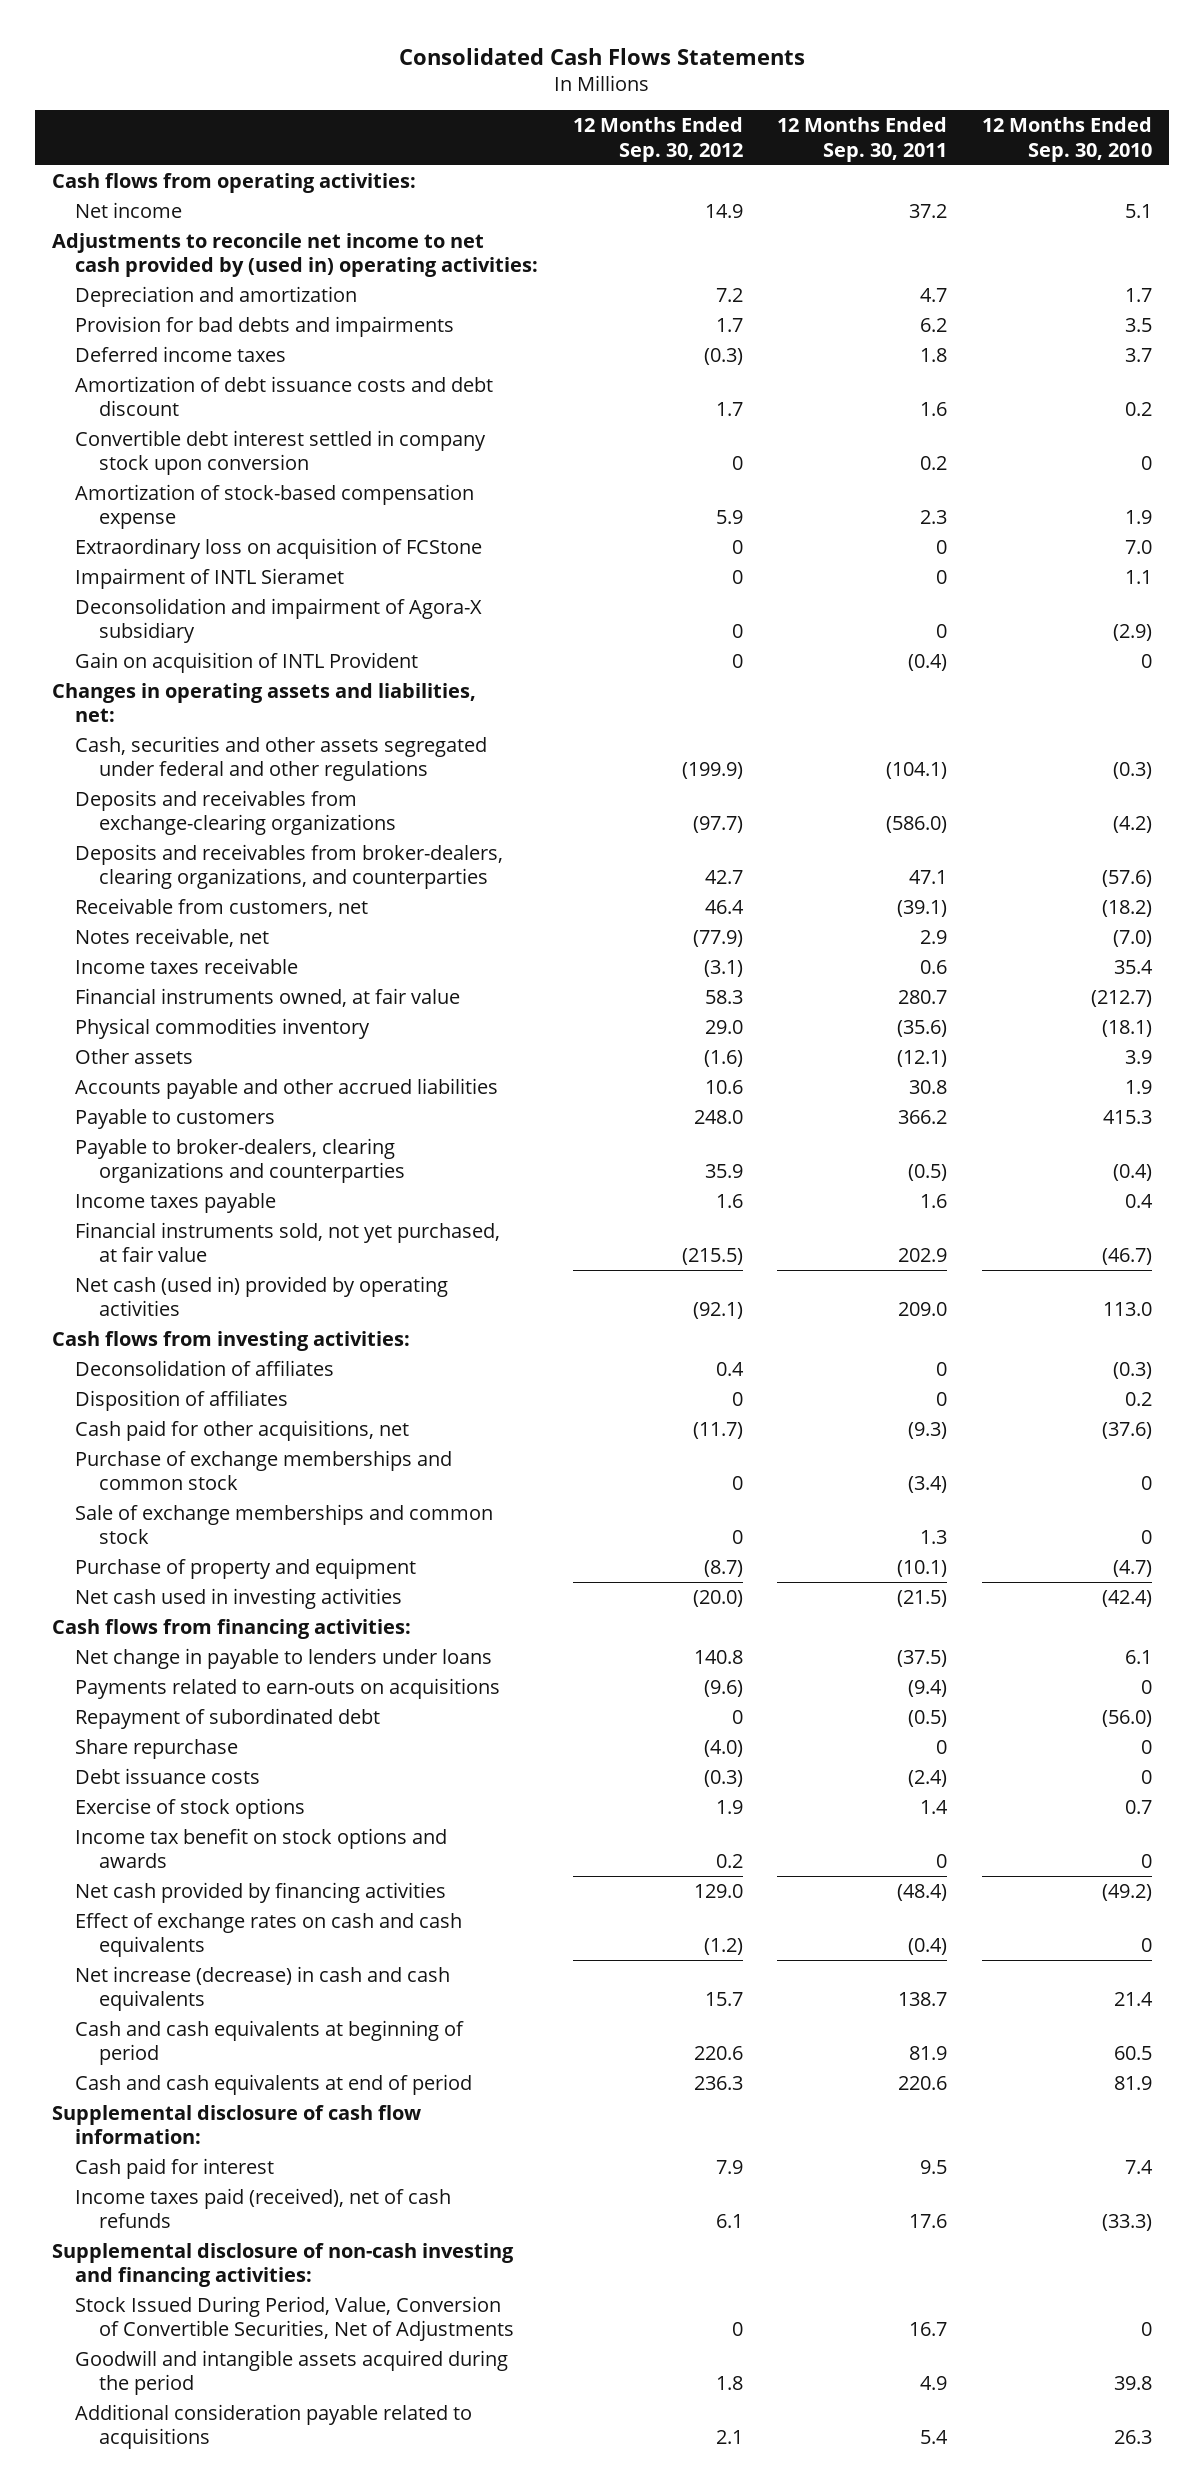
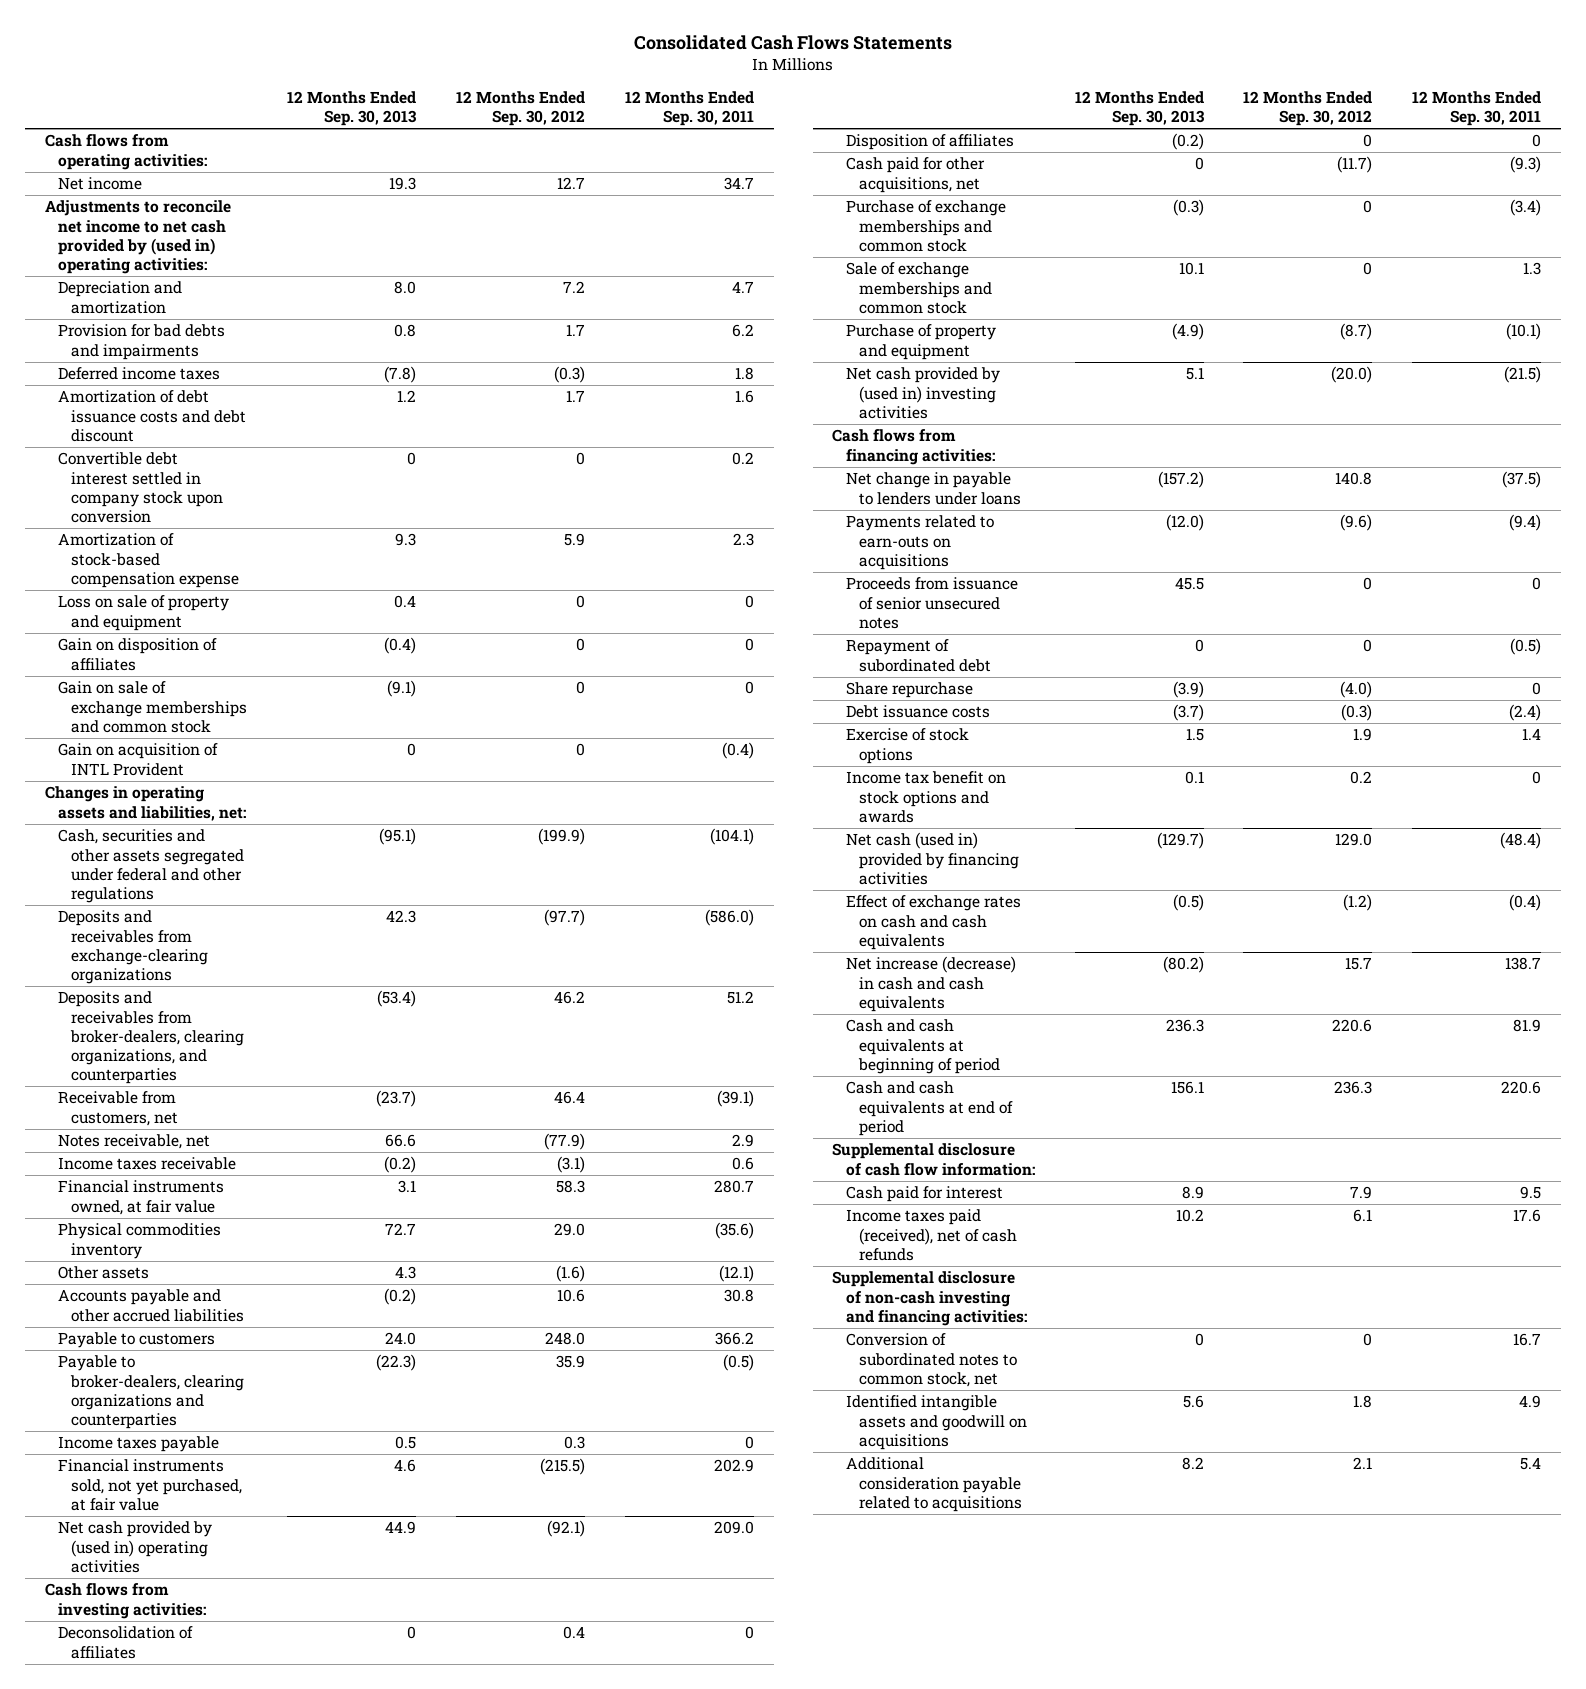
[981,117,1152,162] 12 Months Ended Sep. 30, 2010 -> none
none -> [286,90,417,127] 12 Months Ended Sep. 30, 2013
[704,203,743,218] 14.9 -> [556,177,585,190] 12.7
[909,203,948,218] 37.2 -> [723,177,754,191] 34.7
[75,537,483,559] Extraordinary loss on acquisition of FCStone -> none
[75,567,345,589] Impairment of INTL Sieramet -> none
[75,597,483,644] Deconsolidation and impairment of Agora-X subsidiary -> none
none -> [57,595,229,631] Loss on sale of property and equipment
none -> [57,638,217,671] Gain on disposition of affiliates
none -> [57,681,247,733] Gain on sale of exchange memberships and common stock
[704,870,743,885] 42.7 -> [553,991,585,1005] 46.2
[909,870,948,885] 47.1 -> [726,991,754,1005] 51.2
[715,1193,743,1208] 1.6 -> [563,1436,585,1450] 0.3
[920,1193,948,1208] 1.6 -> [744,1436,754,1450] 0
[75,1275,449,1317] Net cash (used in) provided by operating activities -> [57,1521,212,1573] Net cash provided by (used in) operating activities
[75,1587,403,1609] Net cash used in investing activities -> [845,367,1000,419] Net cash provided by (used in) investing activities
none -> [845,577,1018,629] Proceeds from issuance of senior unsecured notes
[75,1881,447,1903] Net cash provided by financing activities -> [845,832,1019,885] Net cash (used in) provided by financing activities
[75,2295,514,2342] Stock Issued During Period, Value, Conversion of Convertible Securities, Net of Adjustments -> [845,1333,1017,1387] Conversion of subordinated notes to common stock, net
[75,2349,509,2396] Goodwill and intangible assets acquired during the period -> [845,1395,1027,1450] Identified intangible assets and goodwill on acquisitions

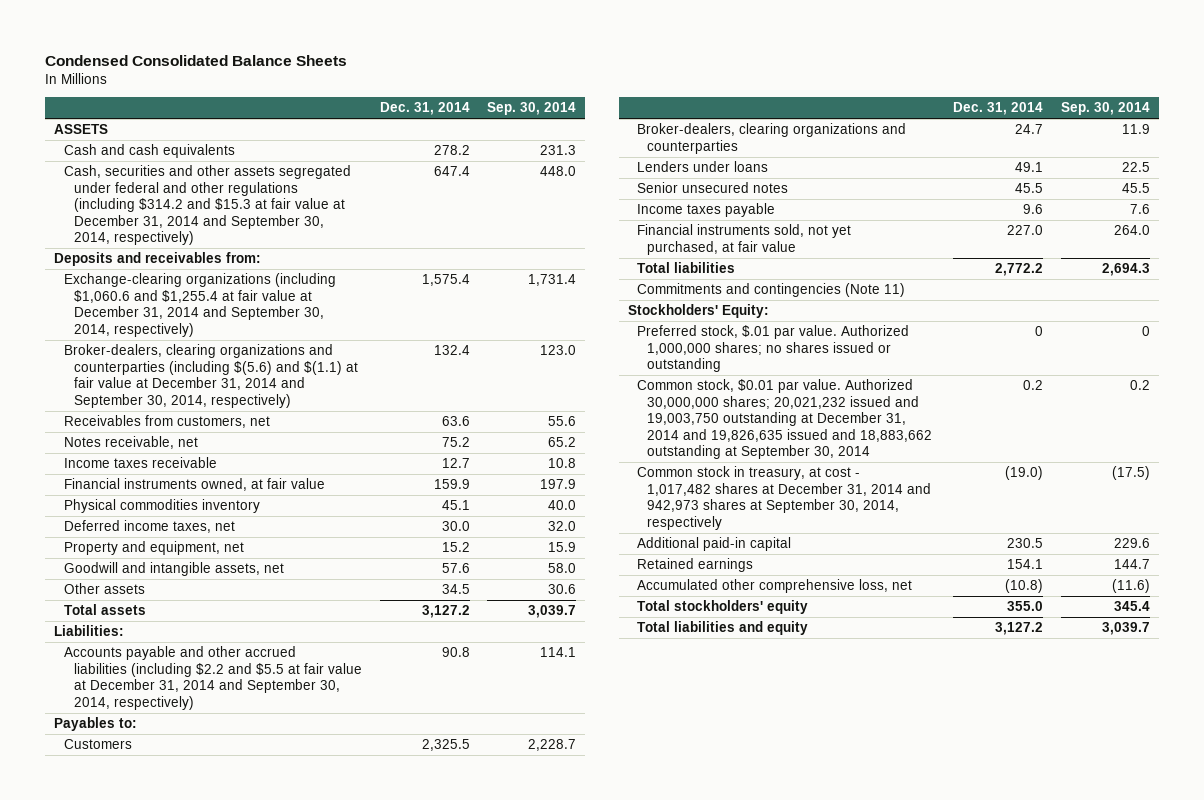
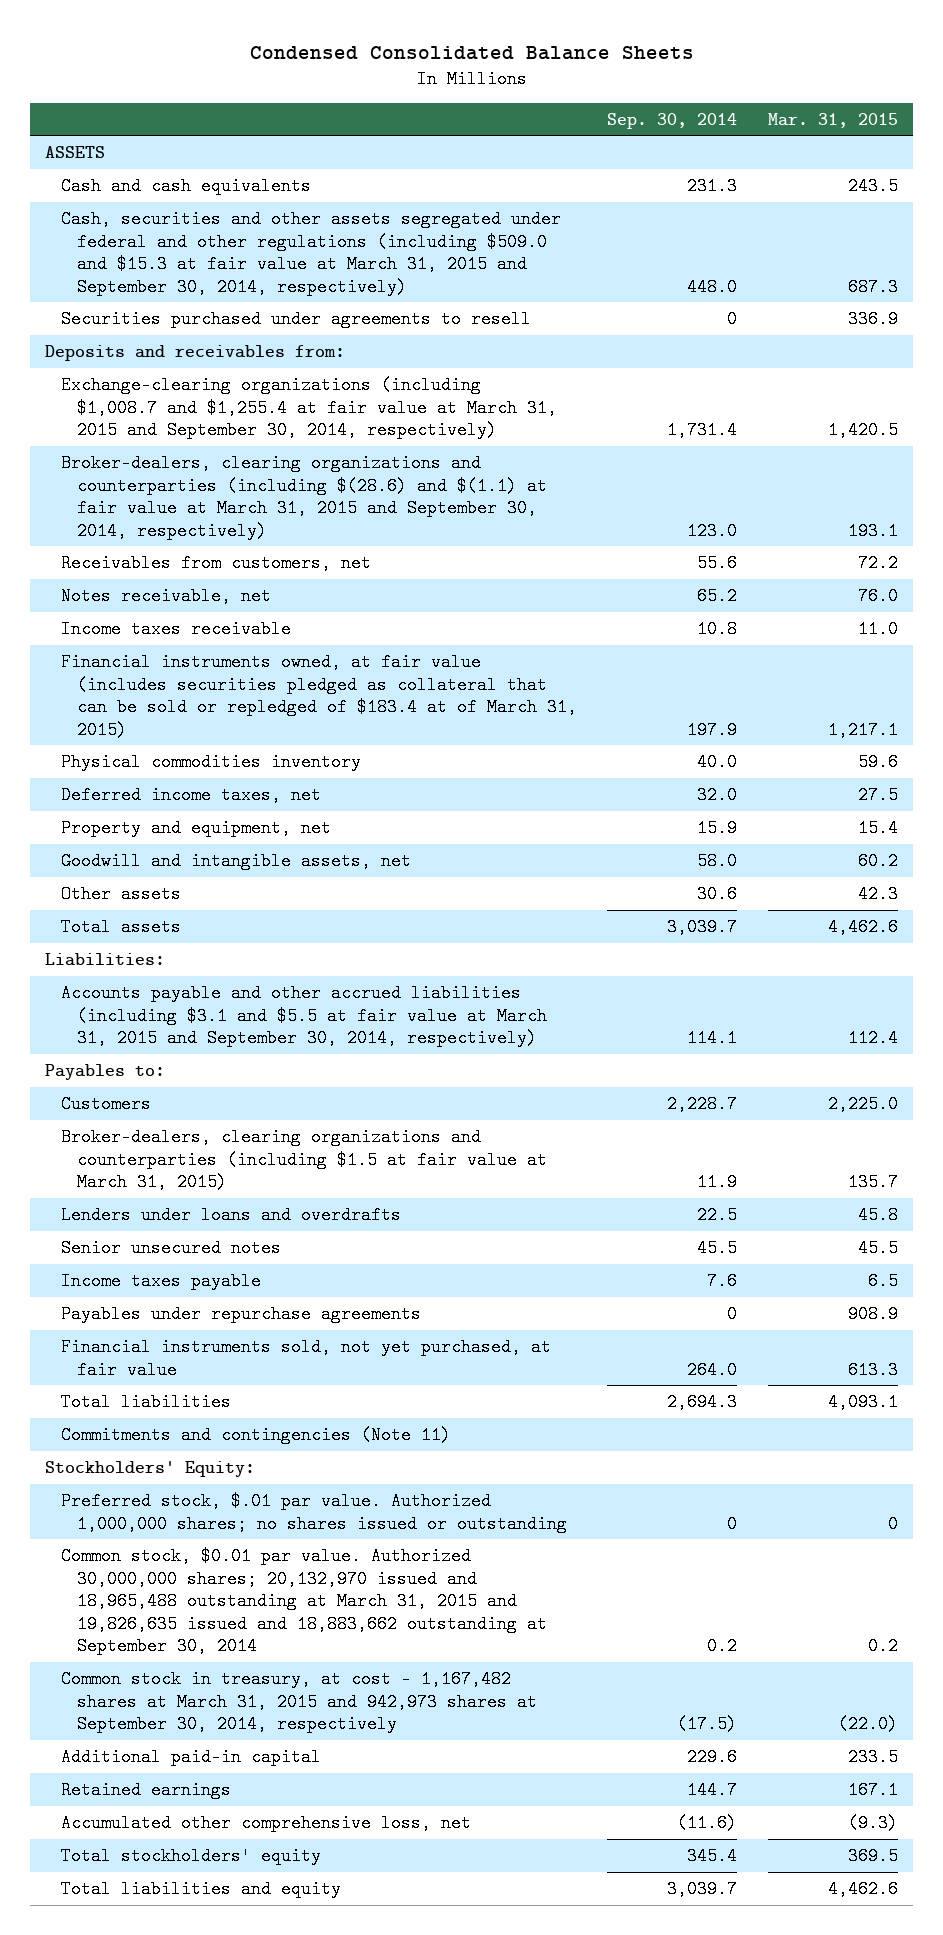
[379,102,470,116] Dec. 31, 2014 -> none
none -> [768,112,899,128] Mar. 31, 2015
[63,165,351,246] Cash, securities and other assets segregated under federal and other regulations (including $314.2 and $15.3 at fair value at December 31, 2014 and September 30, 2014, respectively) -> [60,209,561,296] Cash, securities and other assets segregated under federal and other regulations (including $509.0 and $15.3 at fair value at March 31, 2015 and September 30, 2014, respectively)
none -> [60,309,531,328] Securities purchased under agreements to resell
[63,273,336,337] Exchange-clearing organizations (including $1,060.6 and $1,255.4 at fair value at December 31, 2014 and September 30, 2014, respectively) -> [60,375,557,440] Exchange-clearing organizations (including $1,008.7 and $1,255.4 at fair value at March 31, 2015 and September 30, 2014, respectively)
[63,344,358,408] Broker-dealers, clearing organizations and counterparties (including $(5.6) and $(1.1) at fair value at December 31, 2014 and September 30, 2014, respectively) -> [60,453,547,540] Broker-dealers, clearing organizations and counterparties (including $(28.6) and $(1.1) at fair value at March 31, 2015 and September 30, 2014, respectively)
[63,478,325,492] Financial instruments owned, at fair value -> [60,652,577,739] Financial instruments owned, at fair value (includes securities pledged as collateral that can be sold or repledged of $183.4 at of March 31, 2015)
[63,646,362,710] Accounts payable and other accrued liabilities (including $2.2 and $5.5 at fair value at December 31, 2014 and September 30, 2014, respectively) -> [60,983,547,1048] Accounts payable and other accrued liabilities (including $3.1 and $5.5 at fair value at March 31, 2015 and September 30, 2014, respectively)
[637,123,907,154] Broker-dealers, clearing organizations and counterparties -> [60,1127,547,1192] Broker-dealers, clearing organizations and counterparties (including $1.5 at fair value at March 31, 2015)
[637,161,769,173] Lenders under loans -> [60,1205,401,1224] Lenders under loans and overdrafts
none -> [60,1304,421,1323] Payables under repurchase agreements
[637,379,932,460] Common stock, $0.01 par value. Authorized 30,000,000 shares; 20,021,232 issued and 19,003,750 outstanding at December 31, 2014 and 19,826,635 issued and 18,883,662 outstanding at September 30, 2014 -> [60,1546,547,1656] Common stock, $0.01 par value. Authorized 30,000,000 shares; 20,132,970 issued and 18,965,488 outstanding at March 31, 2015 and 19,826,635 issued and 18,883,662 outstanding at September 30, 2014
[637,466,931,530] Common stock in treasury, at cost - 1,017,482 shares at December 31, 2014 and 942,973 shares at September 30, 2014, respectively -> [60,1669,537,1734] Common stock in treasury, at cost - 1,167,482 shares at March 31, 2015 and 942,973 shares at September 30, 2014, respectively

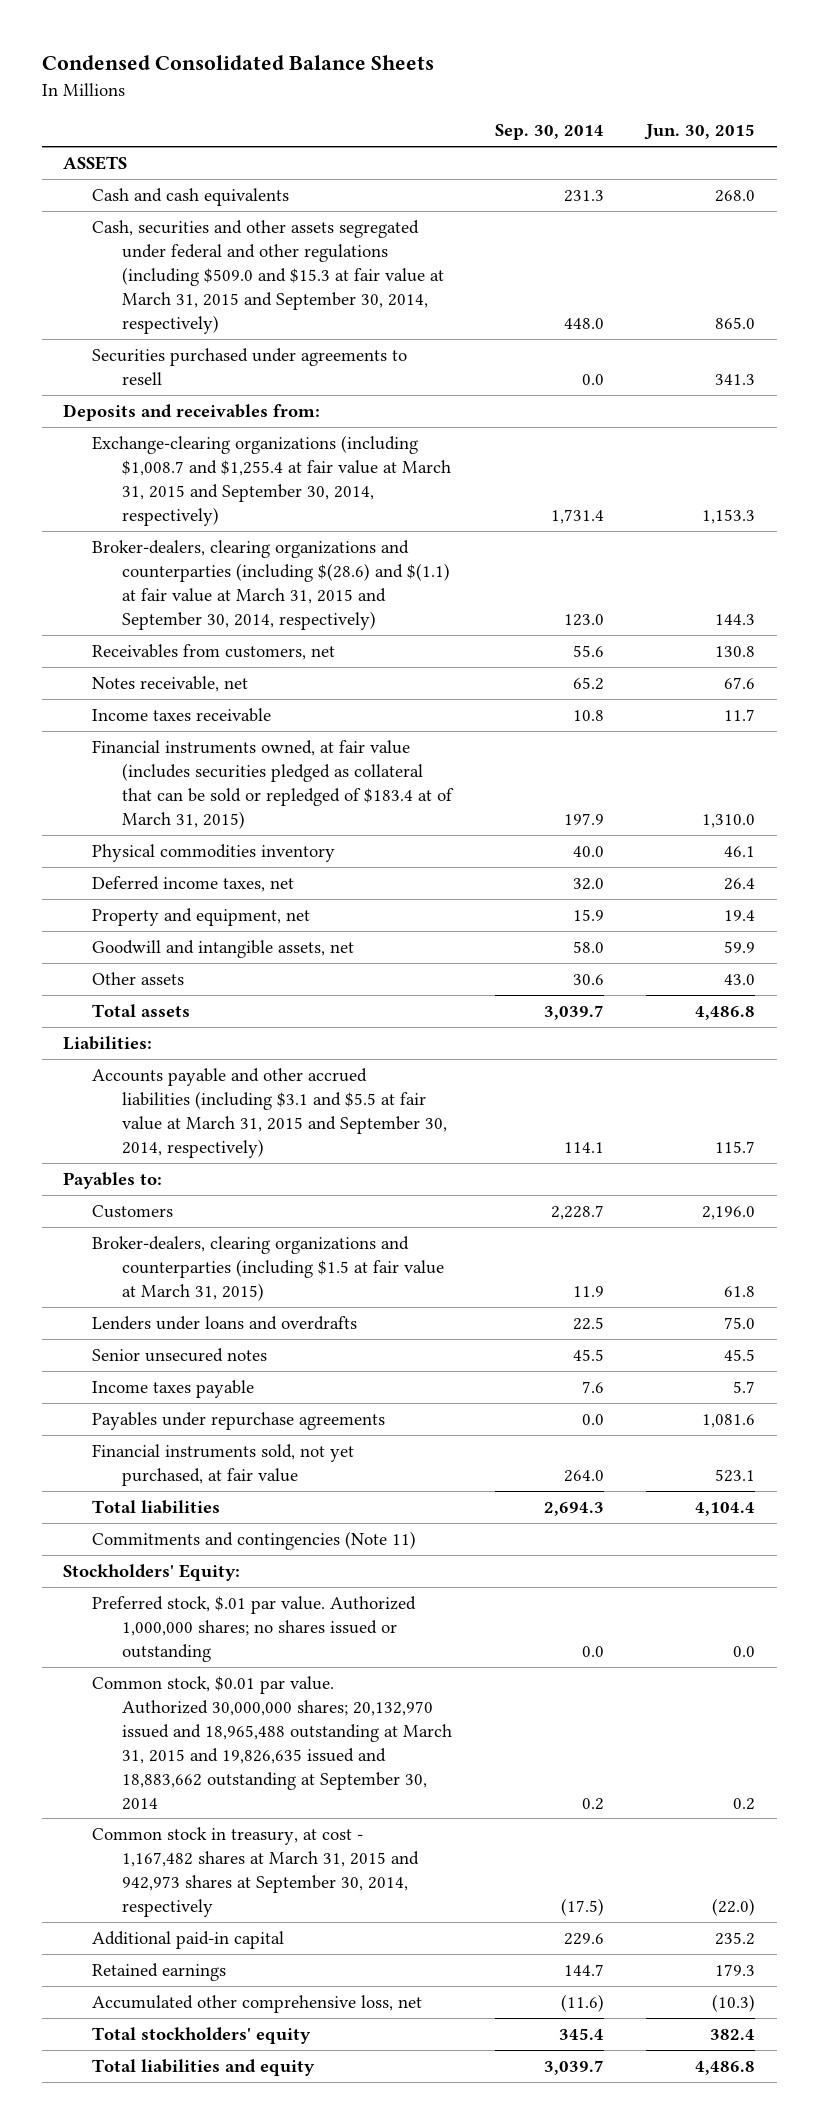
[768,112,899,128] Mar. 31, 2015 -> none
none -> [644,124,756,141] Jun. 30, 2015
[727,309,738,328] 0 -> [581,373,604,385] 0.0
[727,1304,738,1323] 0 -> [581,1414,604,1426] 0.0
[727,1514,738,1533] 0 -> [581,1645,604,1657] 0.0

